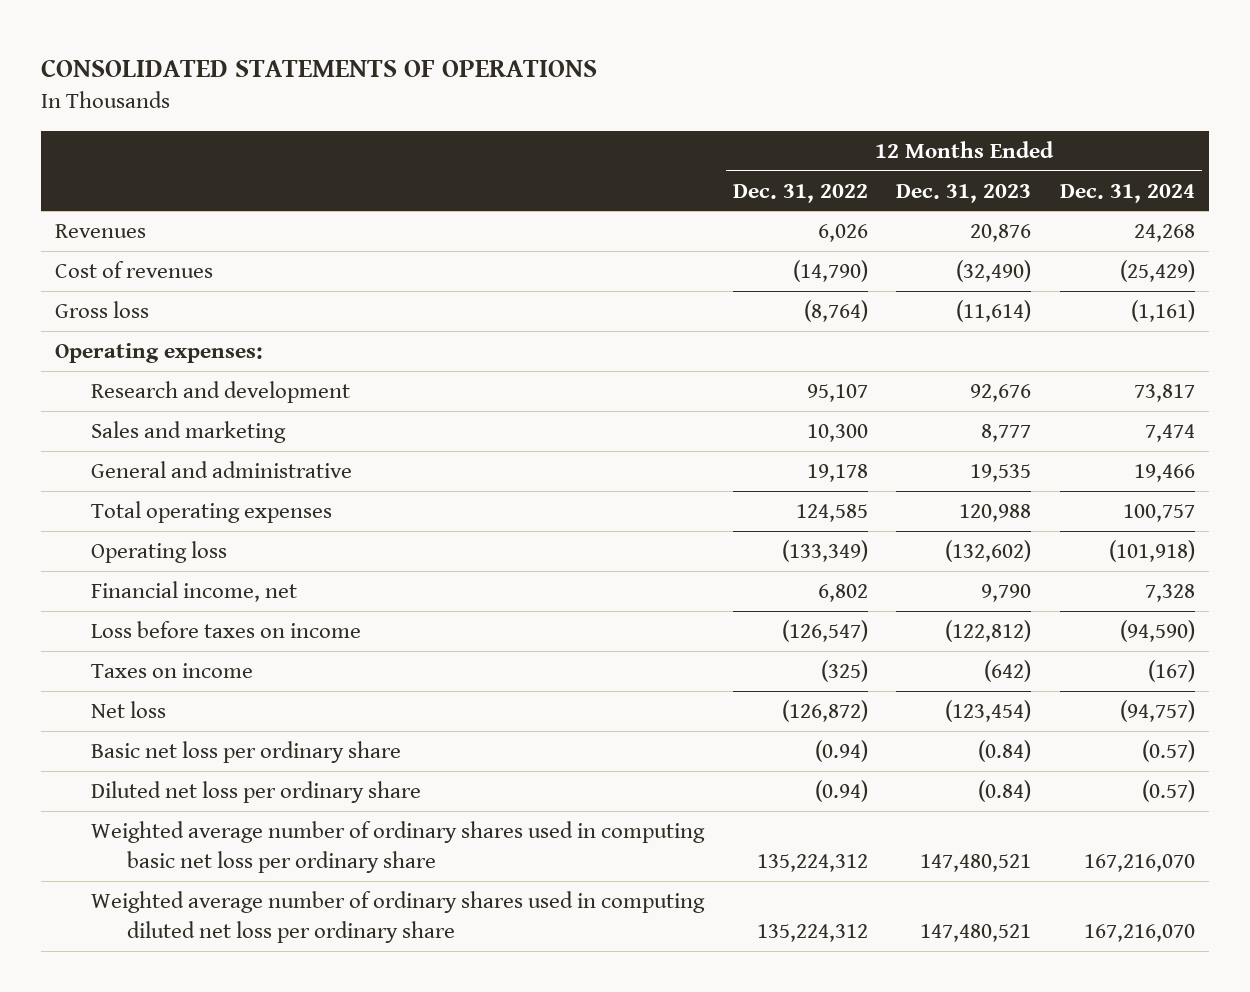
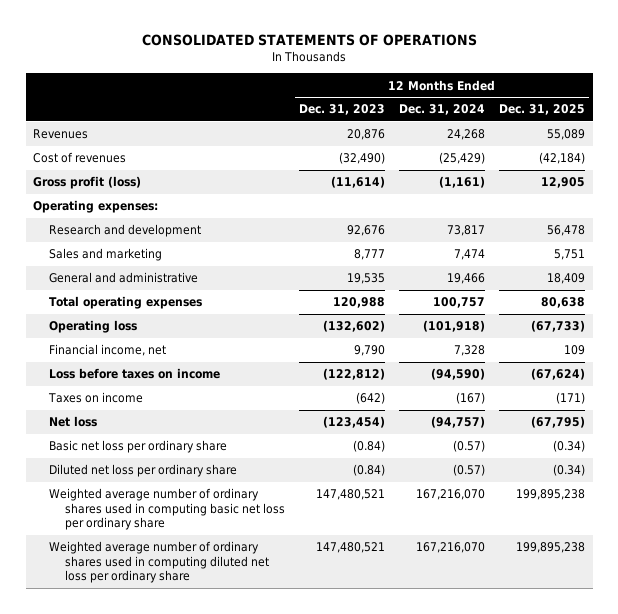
[732,183,868,203] Dec. 31, 2022 -> none
none -> [499,104,586,116] Dec. 31, 2025
[55,300,150,318] Gross loss -> [32,176,141,190] Gross profit (loss)

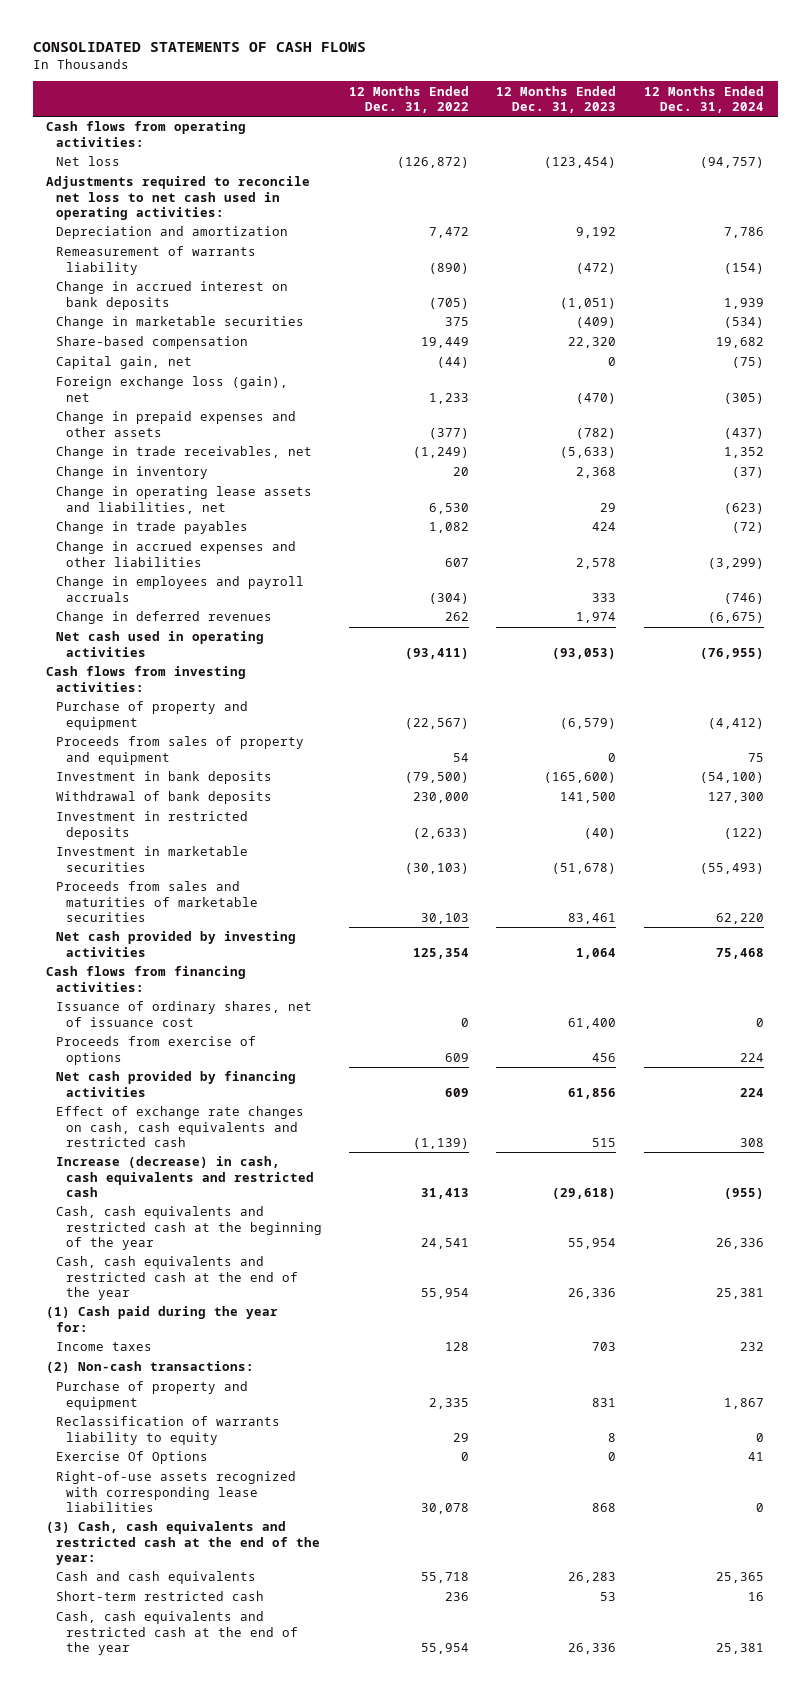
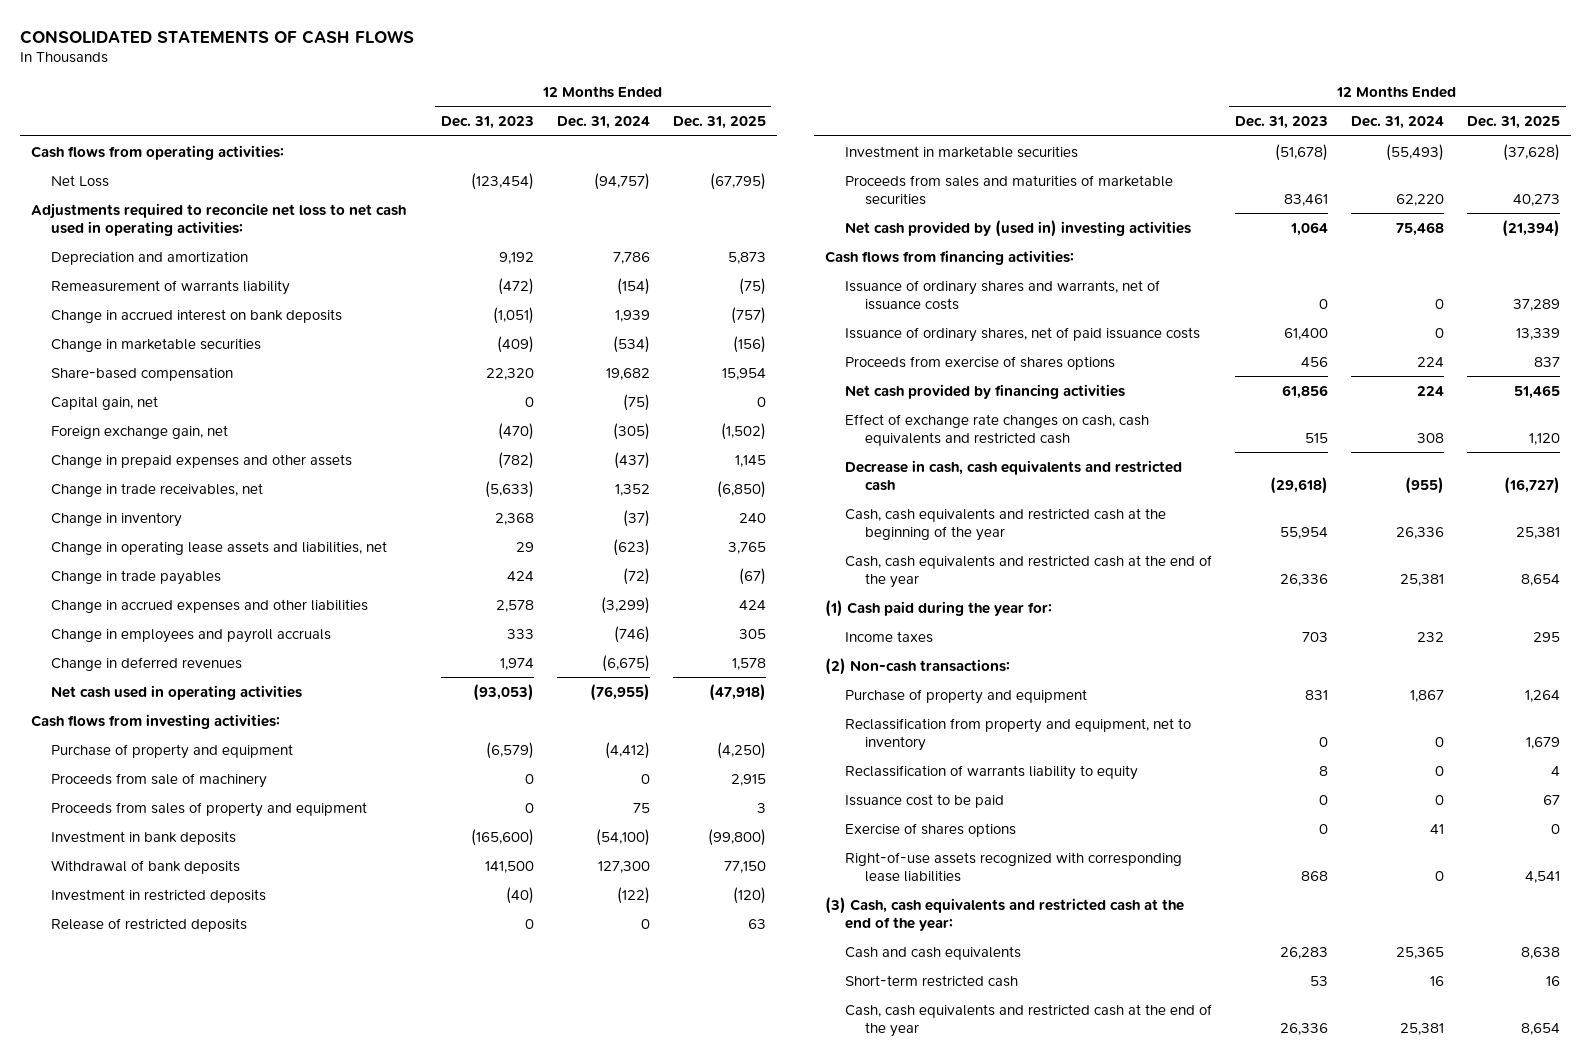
[348,85,469,113] 12 Months Ended Dec. 31, 2022 -> none
none -> [672,116,766,130] Dec. 31, 2025
[56,156,121,167] Net loss -> [50,174,109,187] Net Loss
[56,376,289,402] Foreign exchange loss (gain), net -> [50,424,228,439] Foreign exchange gain, net
none -> [50,772,267,788] Proceeds from sale of machinery
none -> [50,917,247,932] Release of restricted deposits
[56,931,297,957] Net cash provided by investing activities -> [845,219,1192,237] Net cash provided by (used in) investing activities
none -> [845,279,1161,310] Issuance of ordinary shares and warrants, net of issuance costs
[56,1001,313,1027] Issuance of ordinary shares, net of issuance cost -> [845,326,1201,342] Issuance of ordinary shares, net of paid issuance costs
[56,1036,257,1065] Proceeds from exercise of options -> [845,355,1116,370] Proceeds from exercise of shares options
[56,1156,314,1197] Increase (decrease) in cash, cash equivalents and restricted cash -> [845,459,1183,491] Decrease in cash, cash equivalents and restricted cash
none -> [845,717,1192,751] Reclassification from property and equipment, net to inventory
none -> [845,793,1005,808] Issuance cost to be paid
[56,1451,209,1465] Exercise Of Options -> [845,822,1017,837] Exercise of shares options

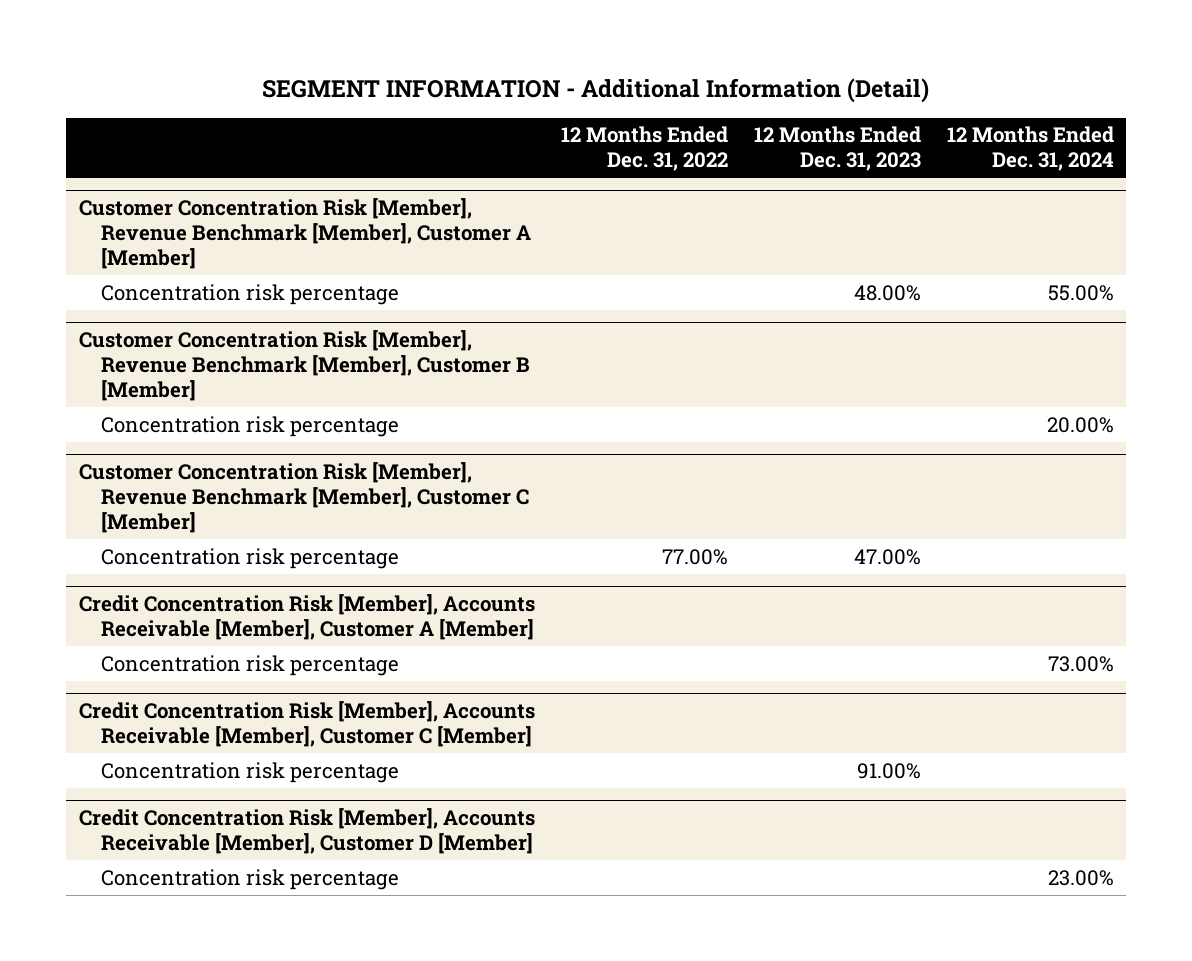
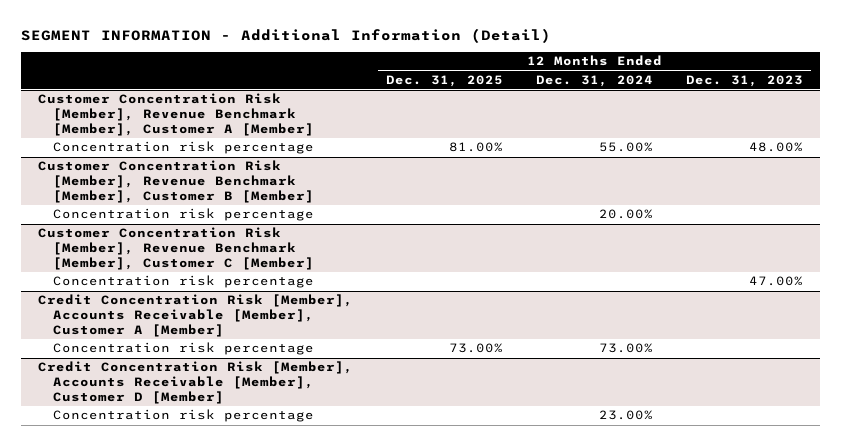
[560,126,728,172] 12 Months Ended Dec. 31, 2022 -> none
none -> [385,74,503,87] Dec. 31, 2025
[78,701,535,748] Credit Concentration Risk [Member], Accounts Receivable [Member], Customer C [Member] -> none
[100,761,399,783] Concentration risk percentage -> none

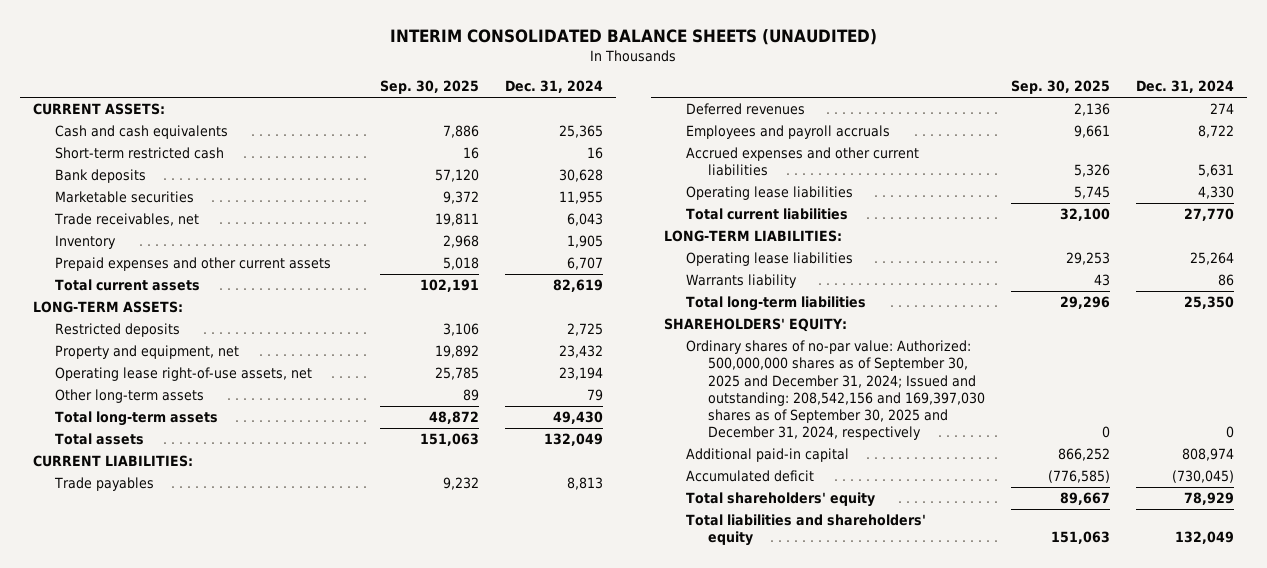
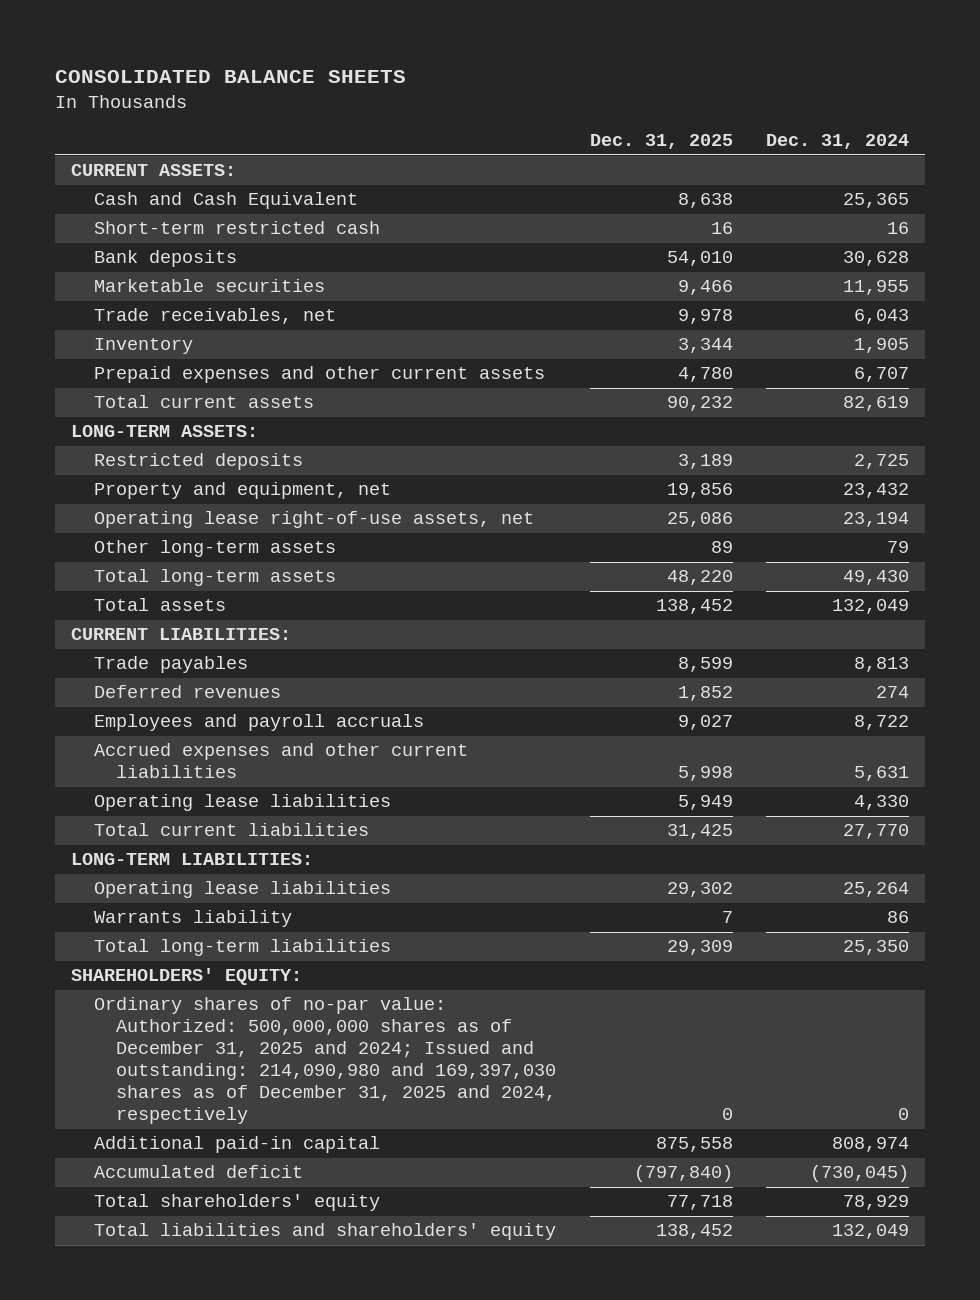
[390,28,878,45] INTERIM CONSOLIDATED BALANCE SHEETS (UNAUDITED) -> [54,69,406,83] CONSOLIDATED BALANCE SHEETS
[379,80,479,95] Sep. 30, 2025 -> none
none -> [589,134,733,150] Dec. 31, 2025
[54,125,228,140] Cash and cash equivalents -> [93,192,358,210] Cash and Cash Equivalent
[686,340,986,440] Ordinary shares of no-par value: Authorized: 500,000,000 shares as of September 30, 2025 and December 31, 2024; Issued and outstanding: 208,542,156 and 169,397,030 shares as of September 30, 2025 and December 31, 2024, respectively -> [93,997,557,1125] Ordinary shares of no-par value: Authorized: 500,000,000 shares as of December 31, 2025 and 2024; Issued and outstanding: 214,090,980 and 169,397,030 shares as of December 31, 2025 and 2024, respectively

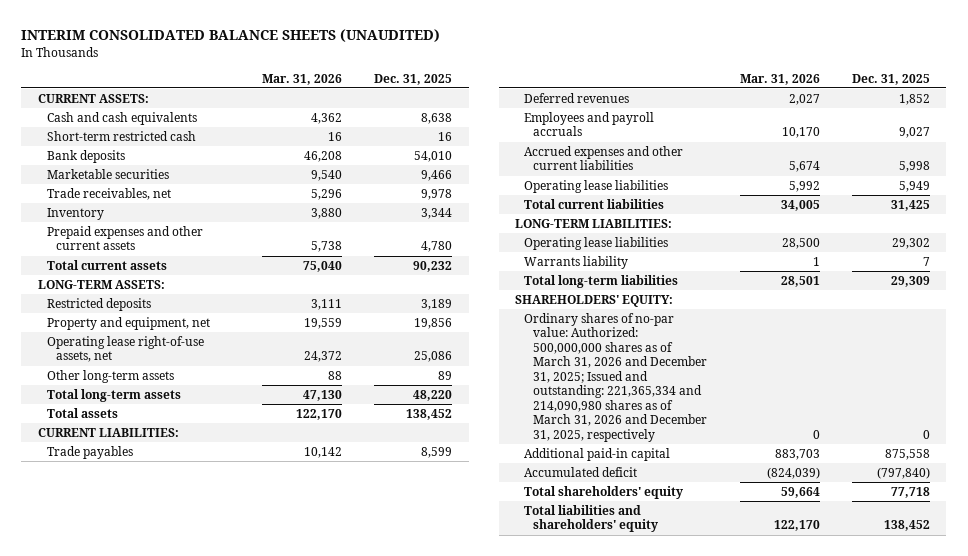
[54,69,406,83] CONSOLIDATED BALANCE SHEETS -> [21,29,441,43] INTERIM CONSOLIDATED BALANCE SHEETS (UNAUDITED)
[765,134,909,150] Dec. 31, 2024 -> none
none -> [262,73,343,85] Mar. 31, 2026
[93,192,358,210] Cash and Cash Equivalent -> [46,111,197,125] Cash and cash equivalents
[93,997,557,1125] Ordinary shares of no-par value: Authorized: 500,000,000 shares as of December 31, 2025 and 2024; Issued and outstanding: 214,090,980 and 169,397,030 shares as of December 31, 2025 and 2024, respectively -> [524,312,708,443] Ordinary shares of no-par value: Authorized: 500,000,000 shares as of March 31, 2026 and December 31, 2025; Issued and outstanding: 221,365,334 and 214,090,980 shares as of March 31, 2026 and December 31, 2025, respectively

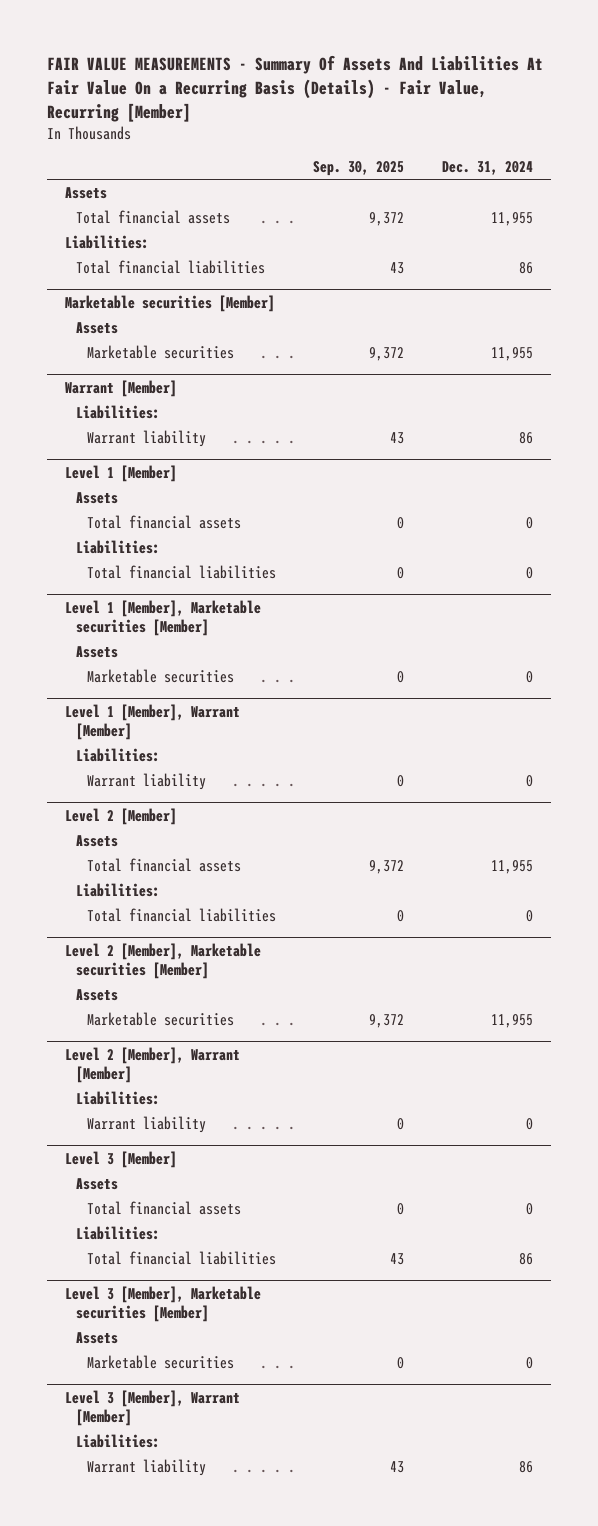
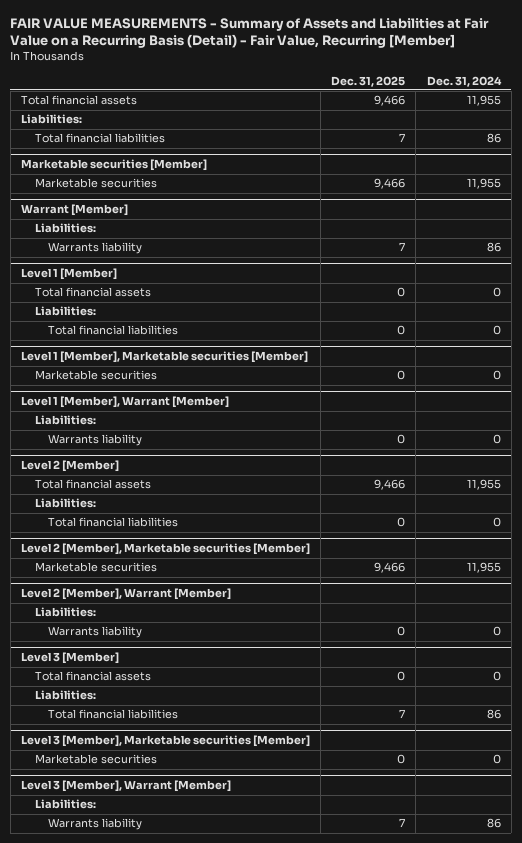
[46,55,543,122] FAIR VALUE MEASUREMENTS - Summary Of Assets And Liabilities At Fair Value On a Recurring Basis (Details) - Fair Value, Recurring [Member] -> [10,17,490,48] FAIR VALUE MEASUREMENTS - Summary of Assets and Liabilities at Fair Value on a Recurring Basis (Detail) - Fair Value, Recurring [Member]
[313,160,405,176] Sep. 30, 2025 -> none
none -> [331,75,406,87] Dec. 31, 2025
[65,186,108,199] Assets -> none
[76,321,119,334] Assets -> none
[86,429,206,447] Warrant liability -> [48,242,143,255] Warrants liability
[76,491,119,504] Assets -> none
[76,645,119,658] Assets -> none
[86,772,206,790] Warrant liability -> [48,434,143,447] Warrants liability
[76,834,119,847] Assets -> none
[76,988,119,1001] Assets -> none
[86,1115,206,1133] Warrant liability -> [48,626,143,639] Warrants liability
[76,1177,119,1190] Assets -> none
[76,1331,119,1344] Assets -> none
[86,1458,206,1476] Warrant liability -> [48,818,143,831] Warrants liability

